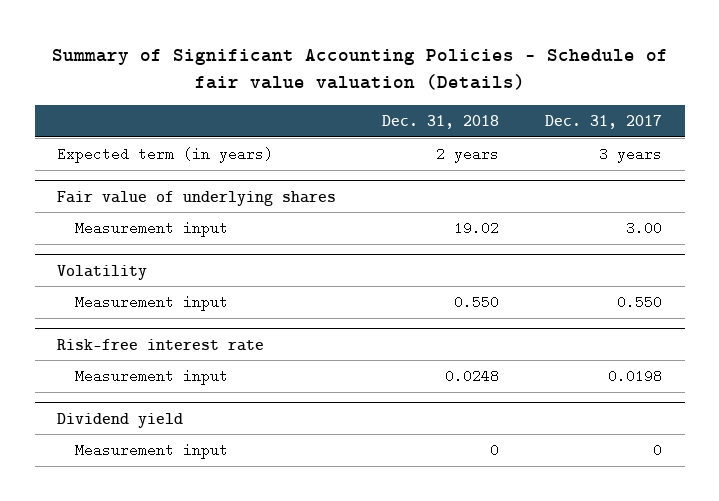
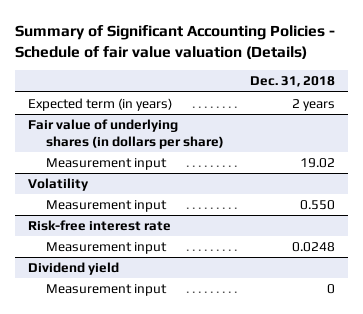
[544,115,662,130] Dec. 31, 2017 -> none
[57,190,337,206] Fair value of underlying shares -> [27,119,225,150] Fair value of underlying shares (in dollars per share)

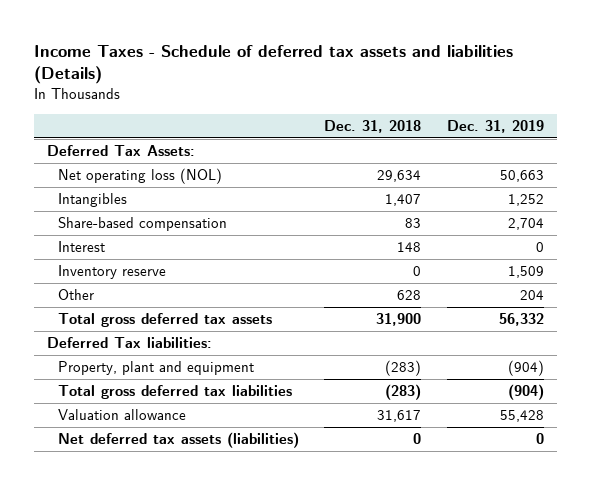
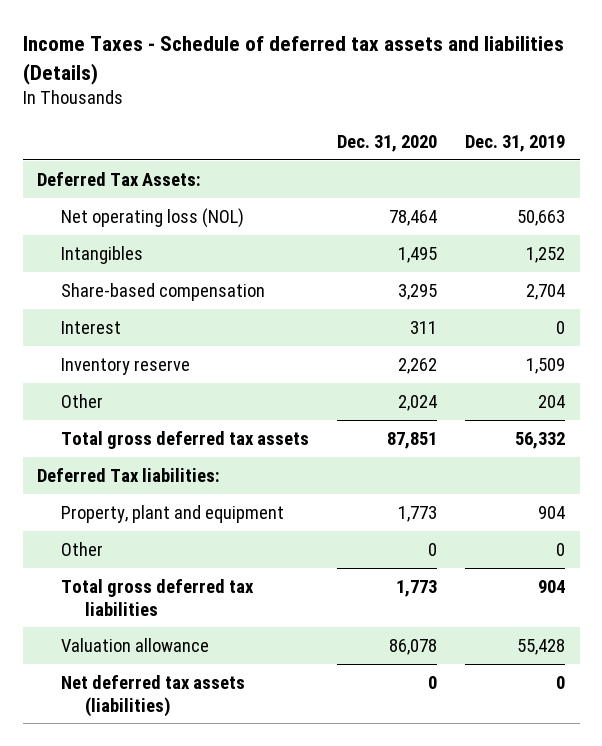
[324,119,422,133] Dec. 31, 2018 -> none
none -> [337,134,438,152] Dec. 31, 2020
[507,360,544,377] (904) -> [538,505,566,519] 904
none -> [61,541,104,556] Other
[507,384,544,401] (904) -> [538,579,566,593] 904

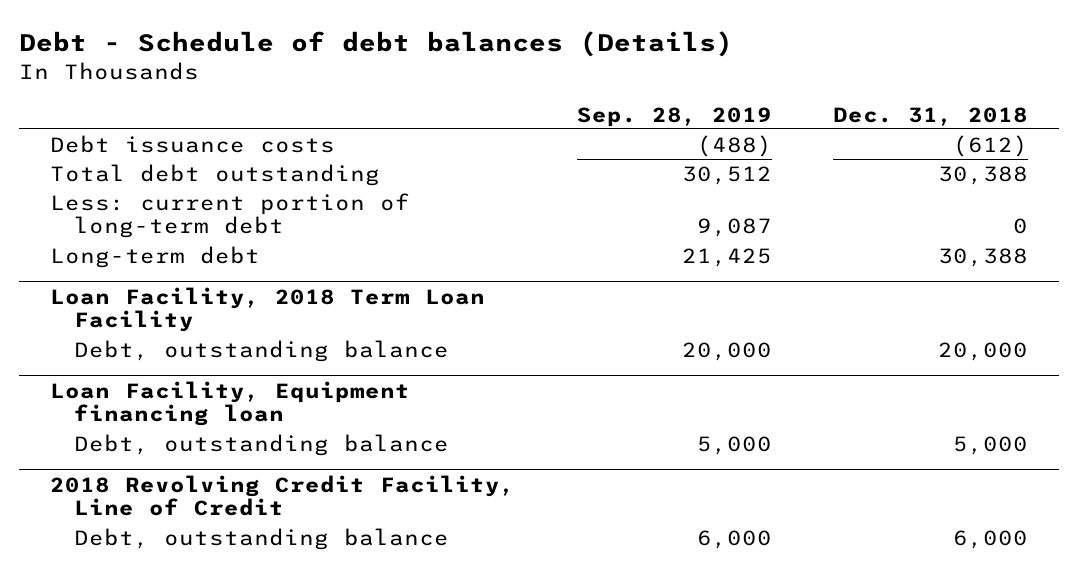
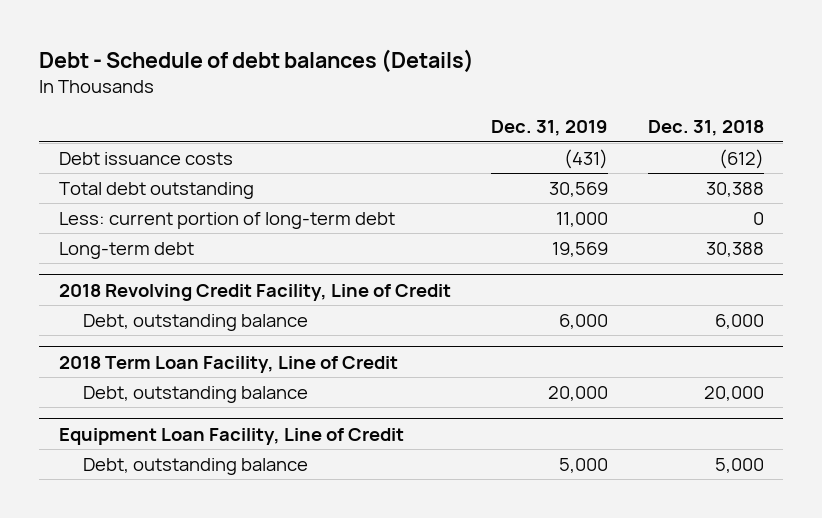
[576,106,772,127] Sep. 28, 2019 -> none
none -> [490,120,608,137] Dec. 31, 2019
[49,286,485,333] Loan Facility, 2018 Term Loan Facility -> none
[73,339,449,362] Debt, outstanding balance -> none
[49,380,410,427] Loan Facility, Equipment financing loan -> none
[73,433,449,456] Debt, outstanding balance -> none
none -> [58,355,398,373] 2018 Term Loan Facility, Line of Credit
none -> [82,386,308,404] Debt, outstanding balance
none -> [58,427,404,445] Equipment Loan Facility, Line of Credit
none -> [82,458,308,476] Debt, outstanding balance

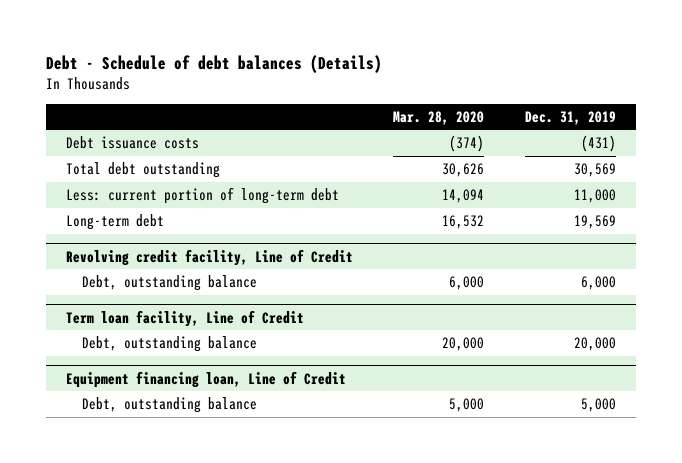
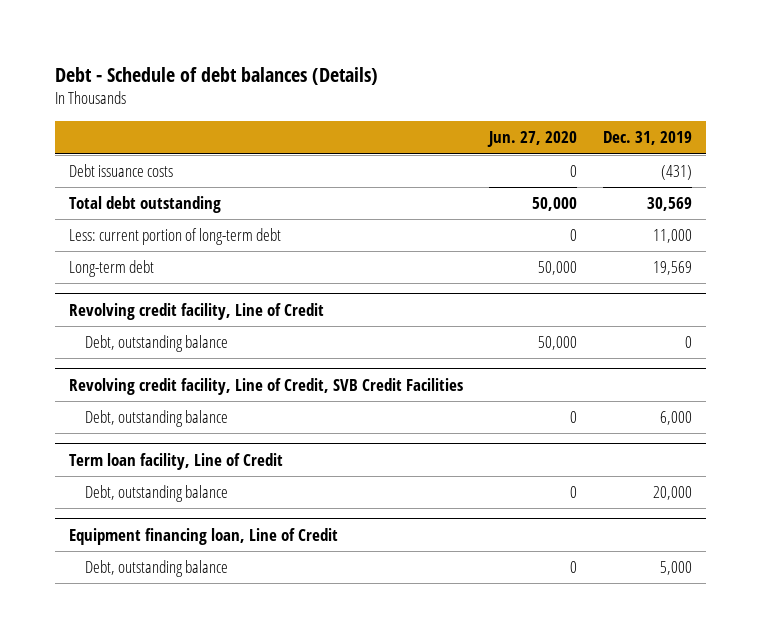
[393,110,485,125] Mar. 28, 2020 -> none
none -> [486,131,577,148] Jun. 27, 2020
none -> [85,335,229,353] Debt, outstanding balance
none -> [68,377,463,395] Revolving credit facility, Line of Credit, SVB Credit Facilities

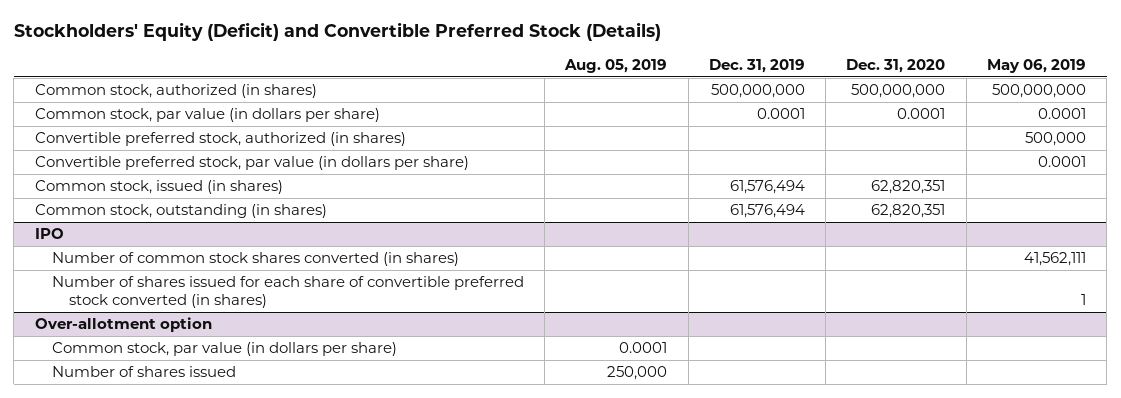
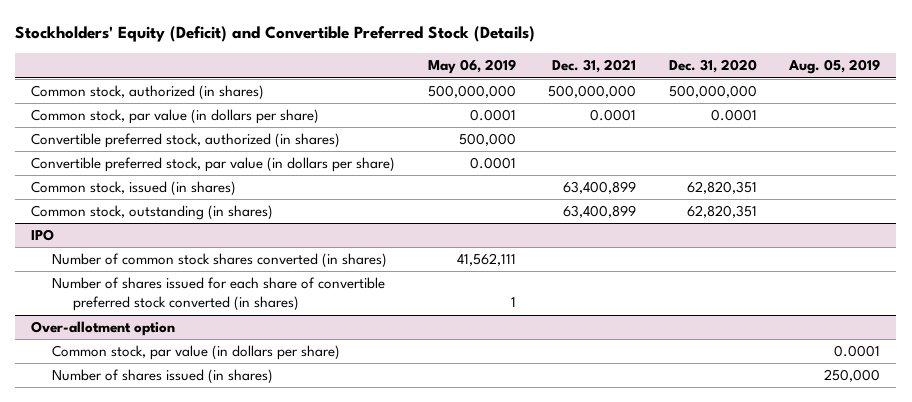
[708,59,805,74] Dec. 31, 2019 -> none
none -> [552,59,637,74] Dec. 31, 2021
[51,366,236,378] Number of shares issued -> [52,369,274,385] Number of shares issued (in shares)

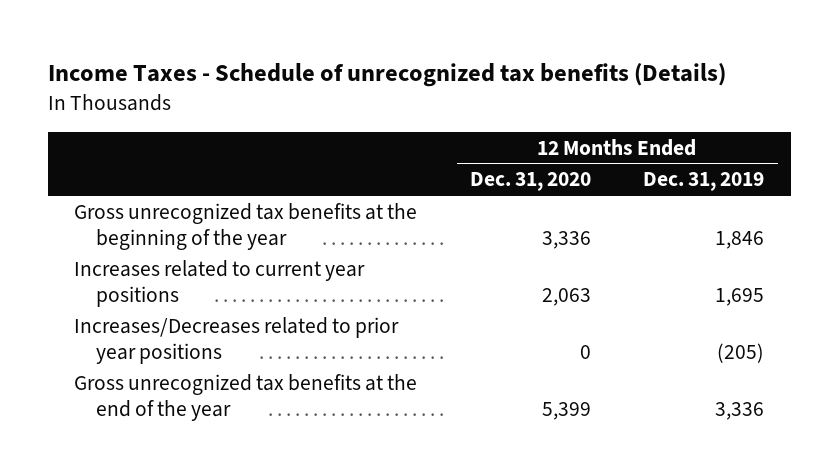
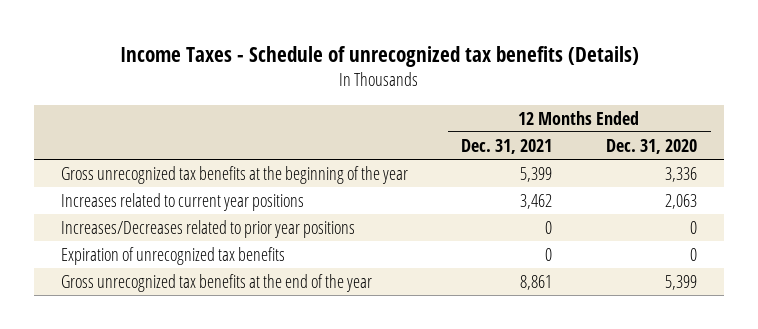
[643,172,765,192] Dec. 31, 2019 -> none
none -> [461,139,553,155] Dec. 31, 2021
none -> [60,247,285,266] Expiration of unrecognized tax benefits

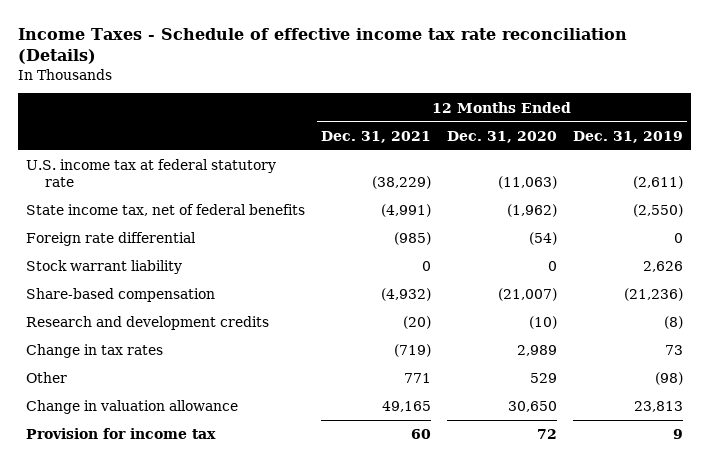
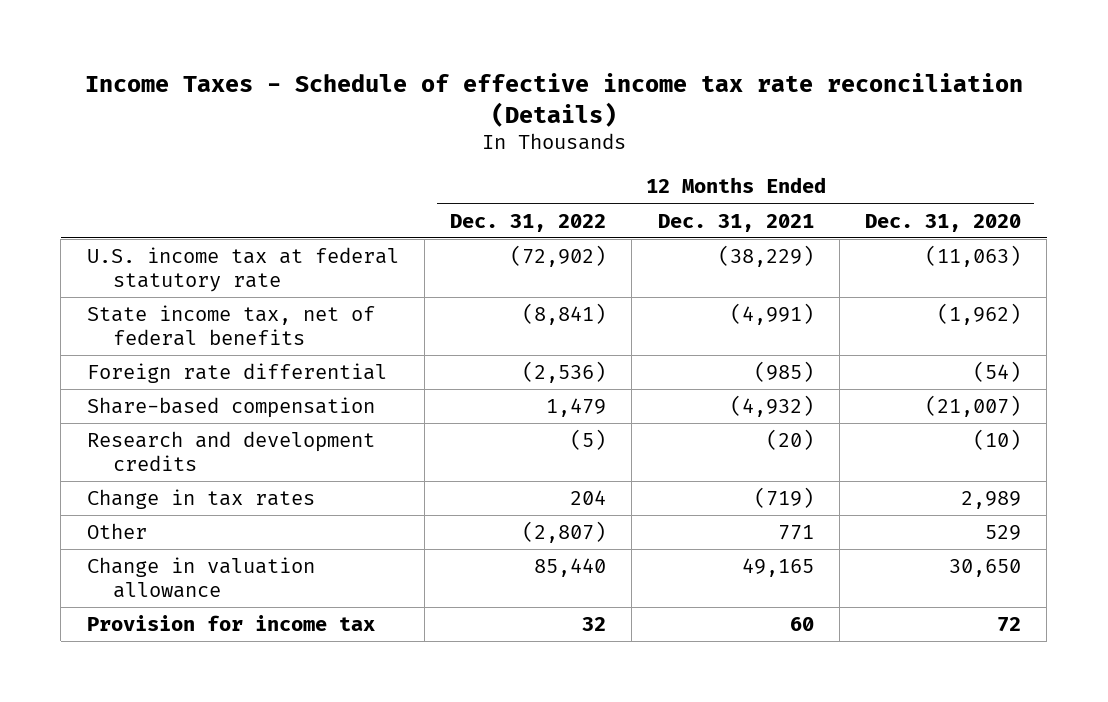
[573,130,684,143] Dec. 31, 2019 -> none
none -> [450,213,607,232] Dec. 31, 2022
[26,260,183,275] Stock warrant liability -> none

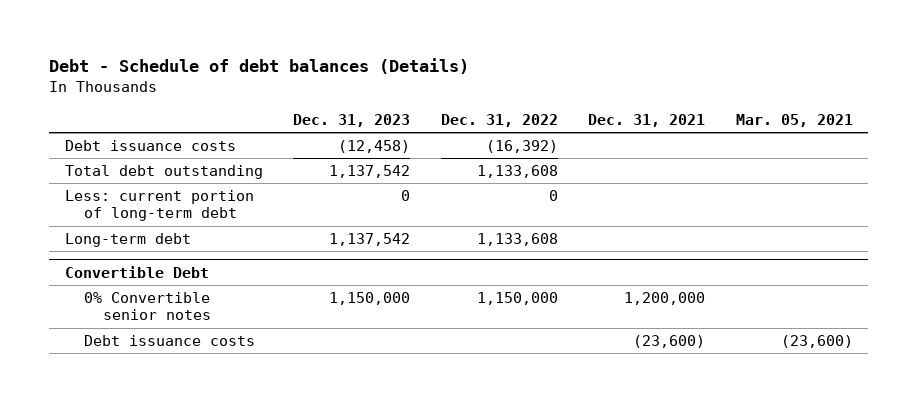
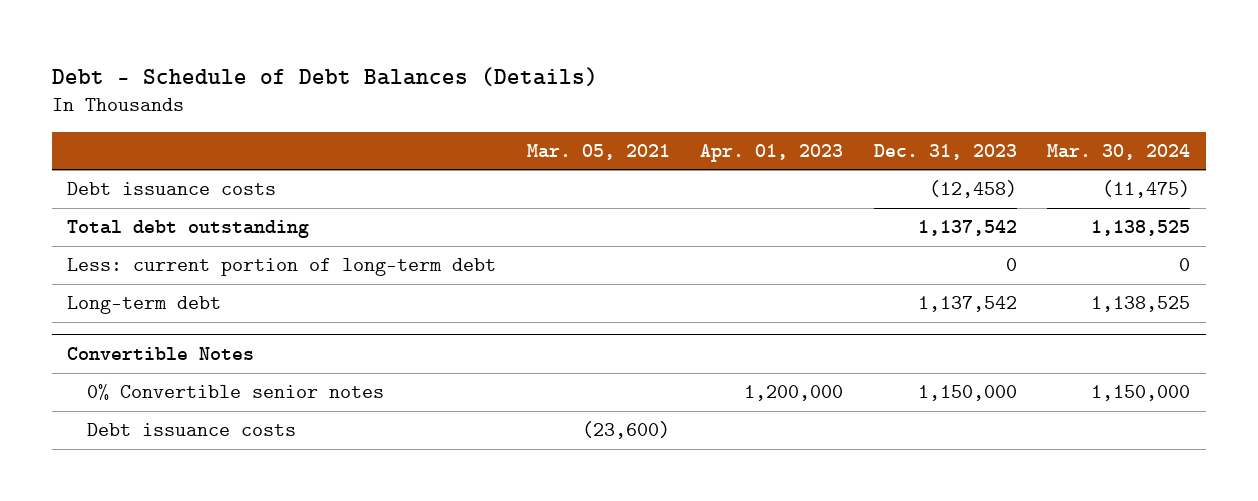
[49,58,470,75] Debt - Schedule of debt balances (Details) -> [51,66,598,86] Debt - Schedule of Debt Balances (Details)
[440,114,558,128] Dec. 31, 2022 -> none
[588,114,706,128] Dec. 31, 2021 -> none
none -> [700,143,844,162] Apr. 01, 2023
none -> [1047,143,1191,160] Mar. 30, 2024
[64,265,209,278] Convertible Debt -> [67,346,255,360] Convertible Notes

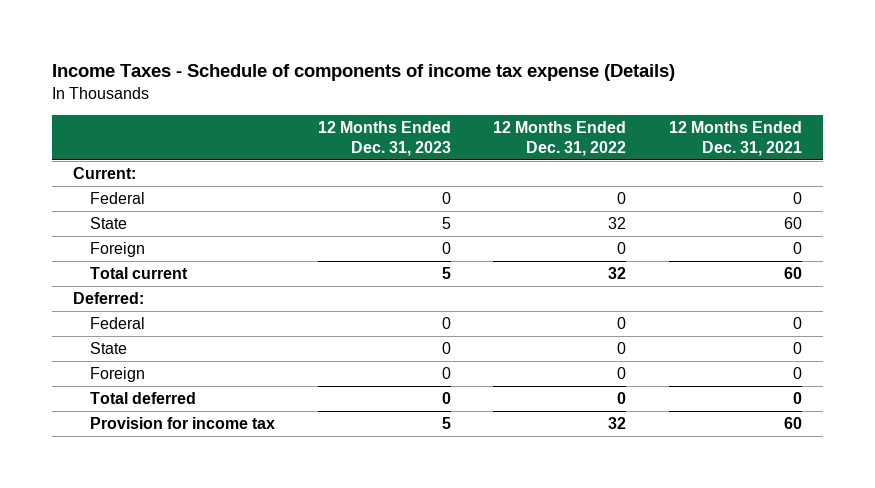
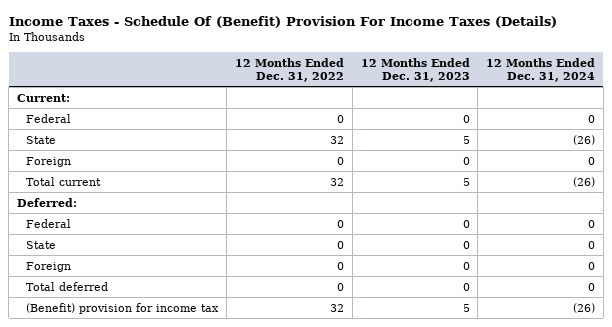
[52,64,676,82] Income Taxes - Schedule of components of income tax expense (Details) -> [8,16,557,29] Income Taxes - Schedule Of (Benefit) Provision For Income Taxes (Details)
[668,120,802,157] 12 Months Ended Dec. 31, 2021 -> none
none -> [486,57,596,82] 12 Months Ended Dec. 31, 2024
[90,416,276,429] Provision for income tax -> [26,302,220,314] (Benefit) provision for income tax

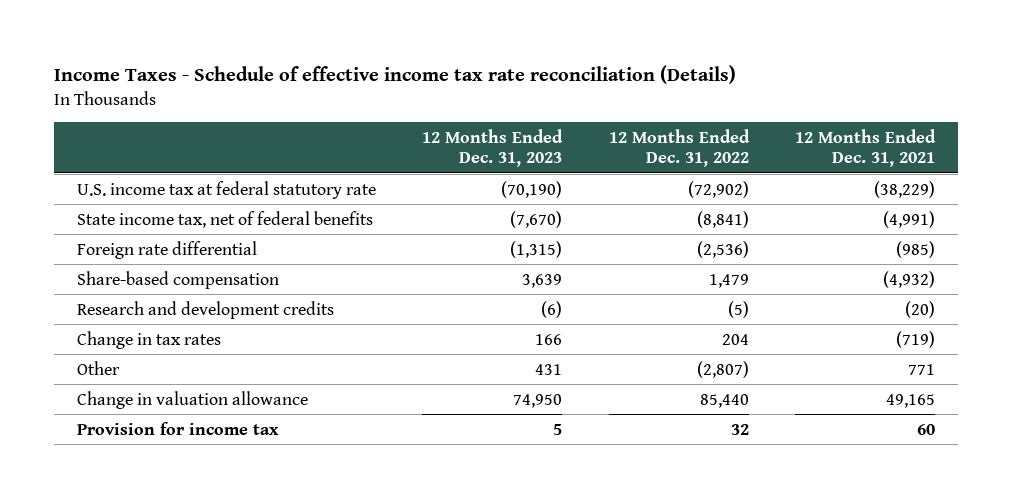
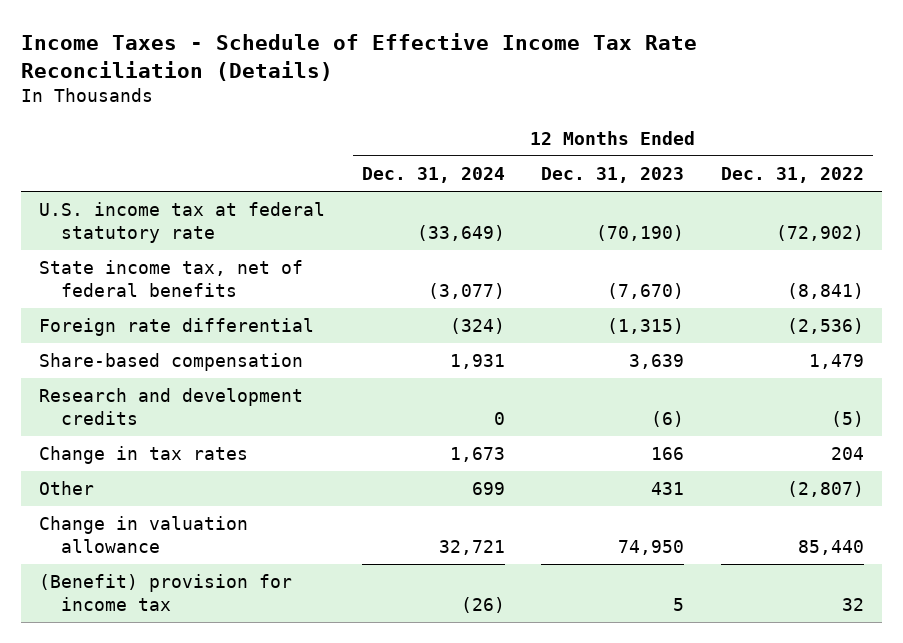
[54,65,737,85] Income Taxes - Schedule of effective income tax rate reconciliation (Details) -> [21,32,698,81] Income Taxes - Schedule of Effective Income Tax Rate Reconciliation (Details)
[794,128,936,168] 12 Months Ended Dec. 31, 2021 -> none
none -> [361,167,505,184] Dec. 31, 2024
[77,421,280,435] Provision for income tax -> [39,574,293,612] (Benefit) provision for income tax

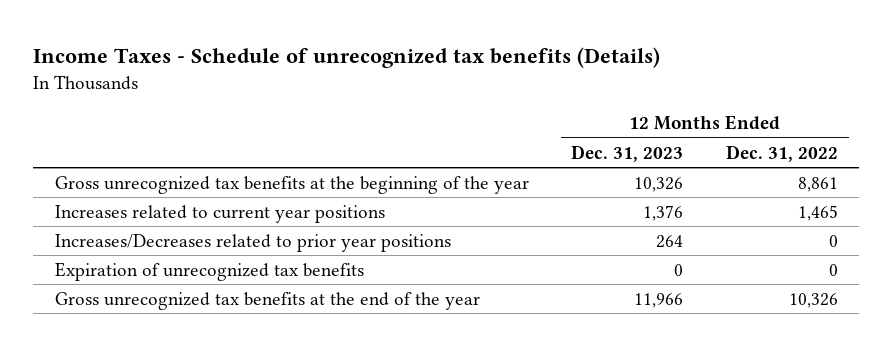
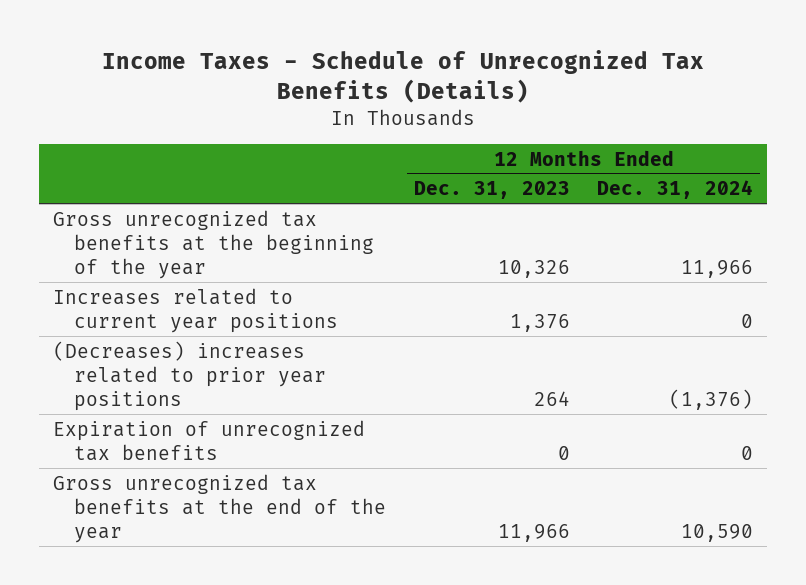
[33,47,661,69] Income Taxes - Schedule of unrecognized tax benefits (Details) -> [102,50,705,104] Income Taxes - Schedule of Unrecognized Tax Benefits (Details)
[726,144,839,162] Dec. 31, 2022 -> none
none -> [597,180,754,200] Dec. 31, 2024
[54,233,451,252] Increases/Decreases related to prior year positions -> [53,340,327,411] (Decreases) increases related to prior year positions

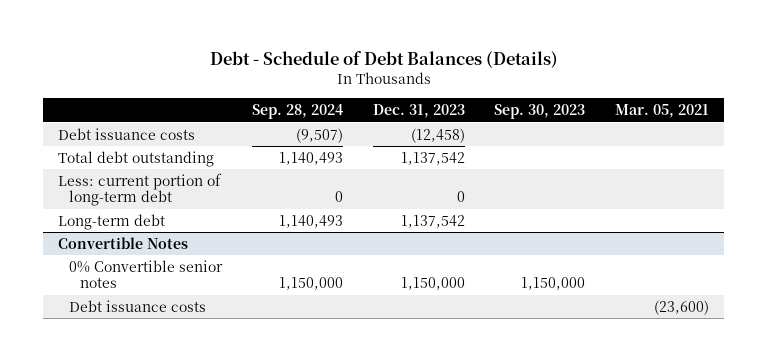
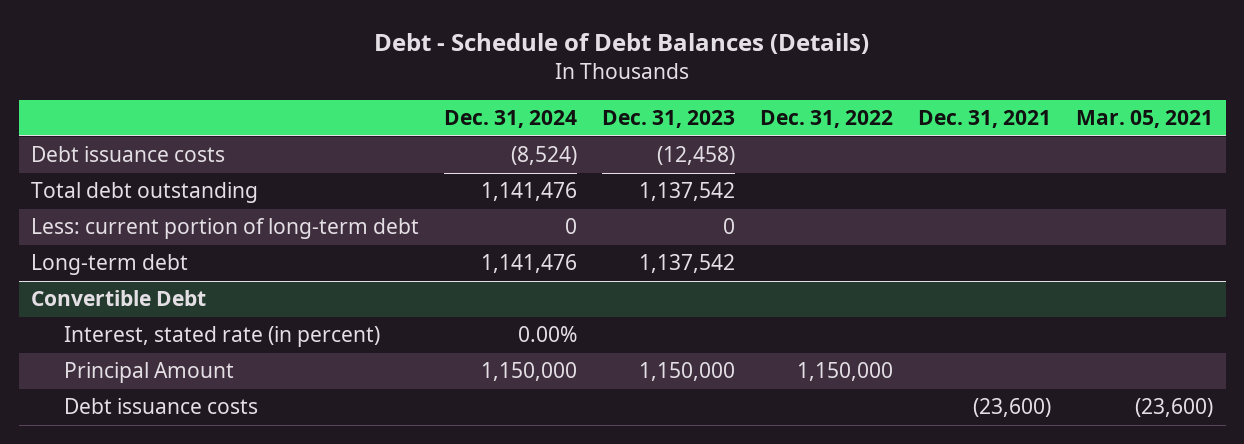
[251,104,343,120] Sep. 28, 2024 -> none
[494,104,586,120] Sep. 30, 2023 -> none
none -> [444,110,578,129] Dec. 31, 2024
none -> [760,110,894,129] Dec. 31, 2022
none -> [918,110,1052,129] Dec. 31, 2021
[57,236,188,249] Convertible Notes -> [31,290,207,307] Convertible Debt
none -> [63,326,380,348] Interest, stated rate (in percent)
[68,259,223,289] 0% Convertible senior notes -> [63,362,234,384] Principal Amount

